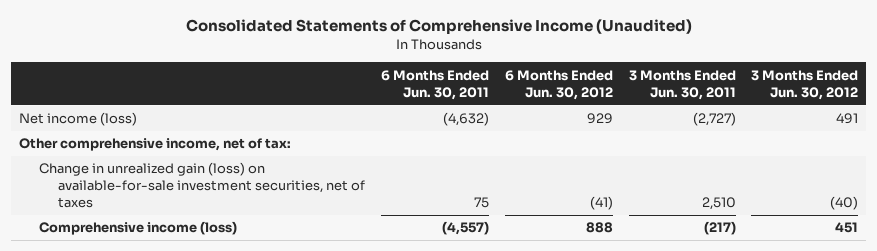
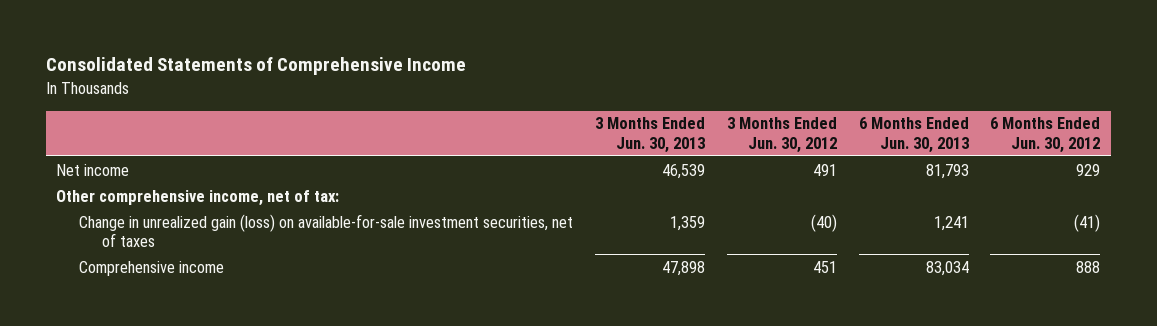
[185,19,692,35] Consolidated Statements of Comprehensive Income (Unaudited) -> [45,57,466,76] Consolidated Statements of Comprehensive Income
[381,69,490,100] 6 Months Ended Jun. 30, 2011 -> none
[628,69,736,100] 3 Months Ended Jun. 30, 2011 -> none
none -> [595,117,706,153] 3 Months Ended Jun. 30, 2013
none -> [858,117,969,153] 6 Months Ended Jun. 30, 2013
[18,112,137,127] Net income (loss) -> [56,163,130,176] Net income
[38,221,237,236] Comprehensive income (loss) -> [79,260,225,276] Comprehensive income

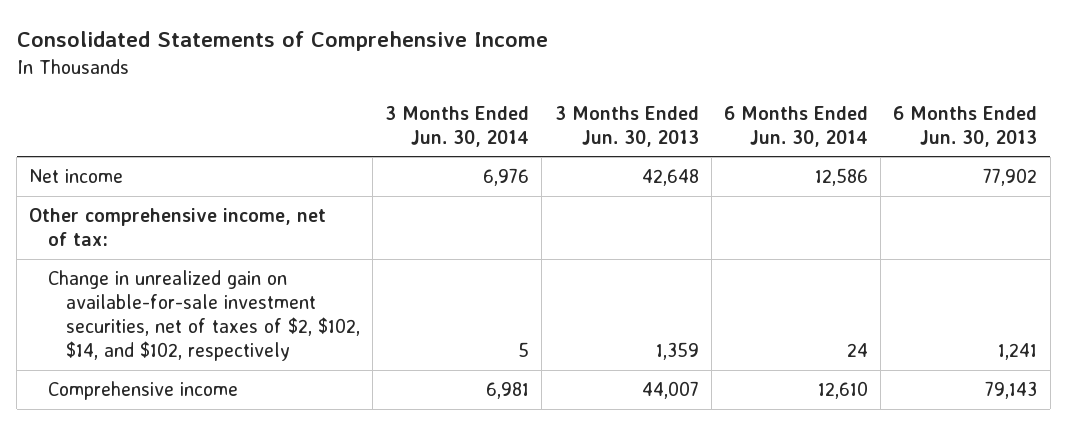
[726,117,837,153] 3 Months Ended Jun. 30, 2012 -> none
[990,117,1101,153] 6 Months Ended Jun. 30, 2012 -> none
none -> [385,105,530,147] 3 Months Ended Jun. 30, 2014
none -> [723,105,868,147] 6 Months Ended Jun. 30, 2014
[662,163,706,179] 46,539 -> [641,169,699,187] 42,648
[925,163,969,179] 81,793 -> [983,168,1038,187] 77,902
[79,213,574,248] Change in unrealized gain (loss) on available-for-sale investment securities, net of taxes -> [47,270,360,361] Change in unrealized gain on available-for-sale investment securities, net of taxes of $2, $102, $14, and $102, respectively
[662,260,706,276] 47,898 -> [641,381,699,400] 44,007
[925,260,969,276] 83,034 -> [985,381,1038,400] 79,143

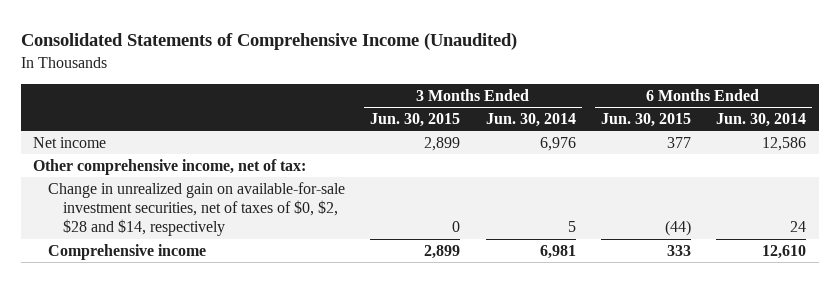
[16,31,548,52] Consolidated Statements of Comprehensive Income -> [20,32,517,50] Consolidated Statements of Comprehensive Income (Unaudited)
[554,105,699,147] 3 Months Ended Jun. 30, 2013 -> none
[893,105,1038,147] 6 Months Ended Jun. 30, 2013 -> none
none -> [370,113,461,128] Jun. 30, 2015
none -> [600,113,691,128] Jun. 30, 2015
[47,270,360,361] Change in unrealized gain on available-for-sale investment securities, net of taxes of $2, $102, $14, and $102, respectively -> [48,181,346,237] Change in unrealized gain on available-for-sale investment securities, net of taxes of $0, $2, $28 and $14, respectively

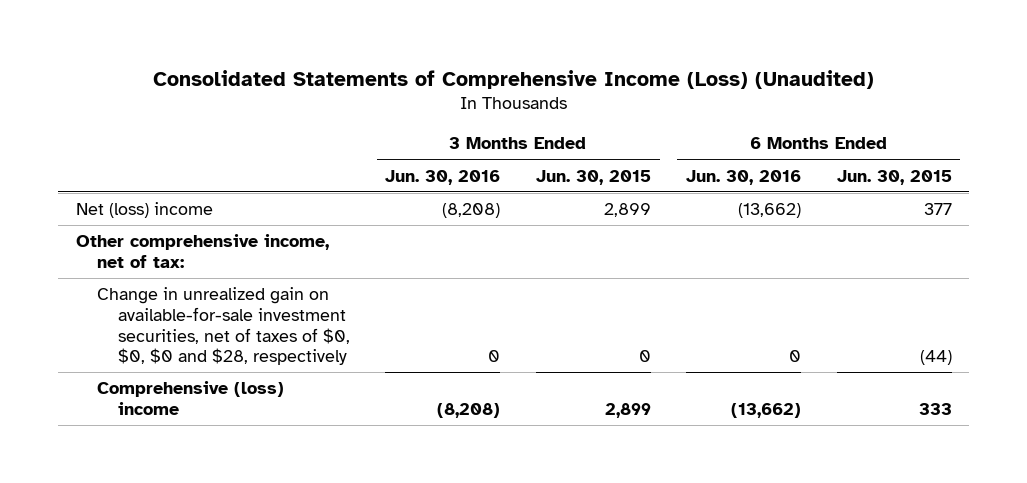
[20,32,517,50] Consolidated Statements of Comprehensive Income (Unaudited) -> [152,69,874,89] Consolidated Statements of Comprehensive Income (Loss) (Unaudited)
[485,113,576,128] Jun. 30, 2014 -> none
[716,113,807,128] Jun. 30, 2014 -> none
none -> [385,169,501,185] Jun. 30, 2016
none -> [686,169,802,185] Jun. 30, 2016
[33,136,107,148] Net income -> [75,202,213,219] Net (loss) income
[48,181,346,237] Change in unrealized gain on available-for-sale investment securities, net of taxes of $0, $2, $28 and $14, respectively -> [96,287,350,366] Change in unrealized gain on available-for-sale investment securities, net of taxes of $0, $0, $0 and $28, respectively
[48,243,207,260] Comprehensive income -> [96,381,284,415] Comprehensive (loss) income

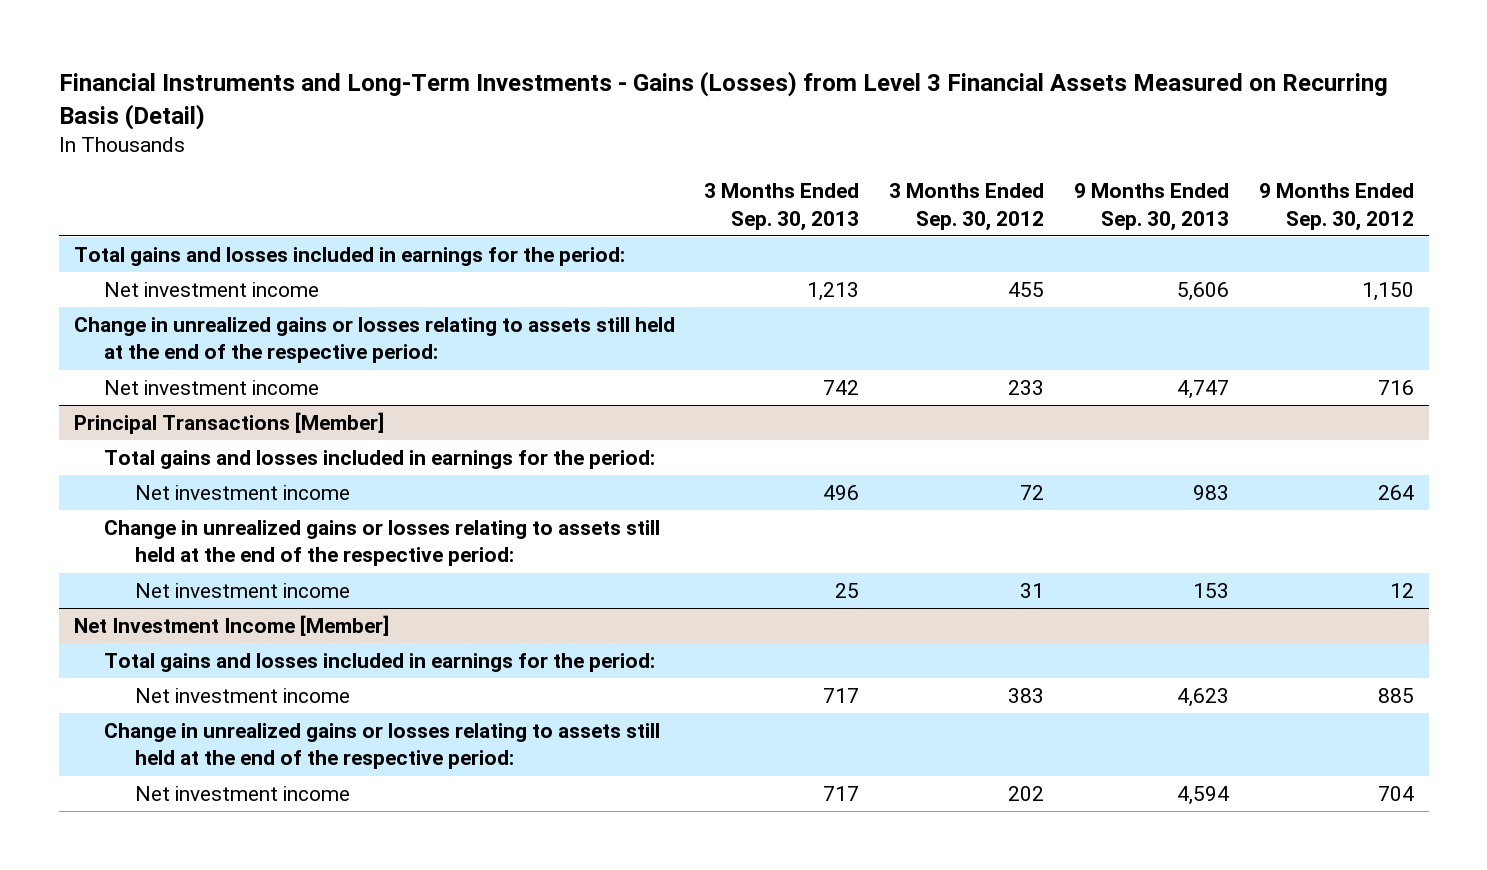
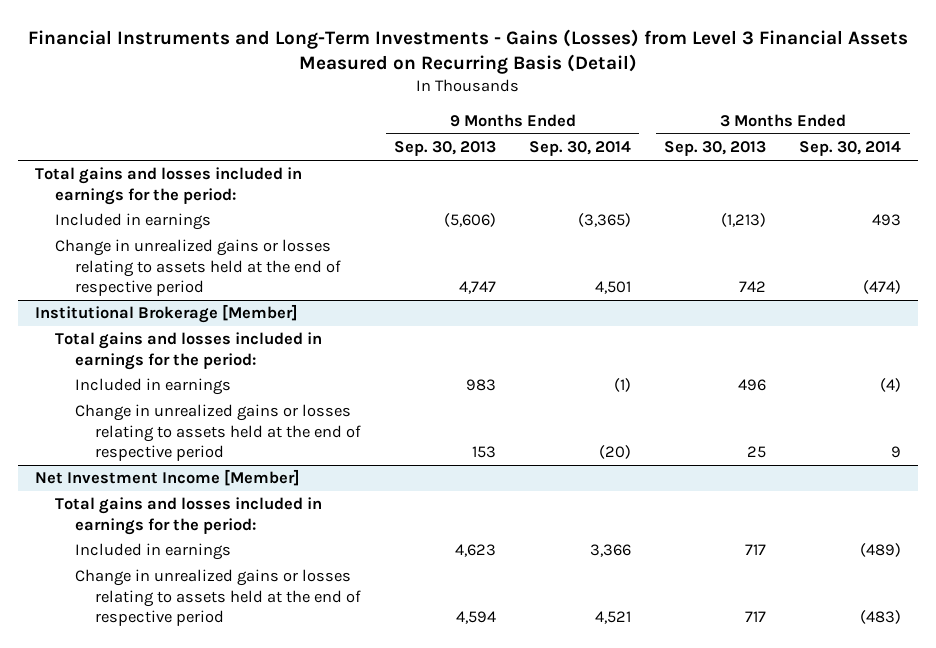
[889,183,1045,231] 3 Months Ended Sep. 30, 2012 -> none
[1258,183,1414,231] 9 Months Ended Sep. 30, 2012 -> none
none -> [529,141,632,157] Sep. 30, 2014
none -> [799,141,902,157] Sep. 30, 2014
[104,282,320,298] Net investment income -> none
[73,317,675,364] Change in unrealized gains or losses relating to assets still held at the end of the respective period: -> none
[73,412,384,435] Principal Transactions [Member] -> none
none -> [54,213,211,231] Included in earnings
[104,380,320,396] Net investment income -> [54,239,341,296] Change in unrealized gains or losses relating to assets held at the end of respective period
none -> [34,304,298,324] Institutional Brokerage [Member]
[104,520,661,567] Change in unrealized gains or losses relating to assets still held at the end of the respective period: -> none
[135,485,351,501] Net investment income -> [74,378,231,396] Included in earnings
[135,583,351,599] Net investment income -> [74,404,361,461] Change in unrealized gains or losses relating to assets held at the end of respective period
[104,723,661,770] Change in unrealized gains or losses relating to assets still held at the end of the respective period: -> none
[135,688,351,704] Net investment income -> [74,543,231,561] Included in earnings
[135,786,351,802] Net investment income -> [74,569,361,626] Change in unrealized gains or losses relating to assets held at the end of respective period

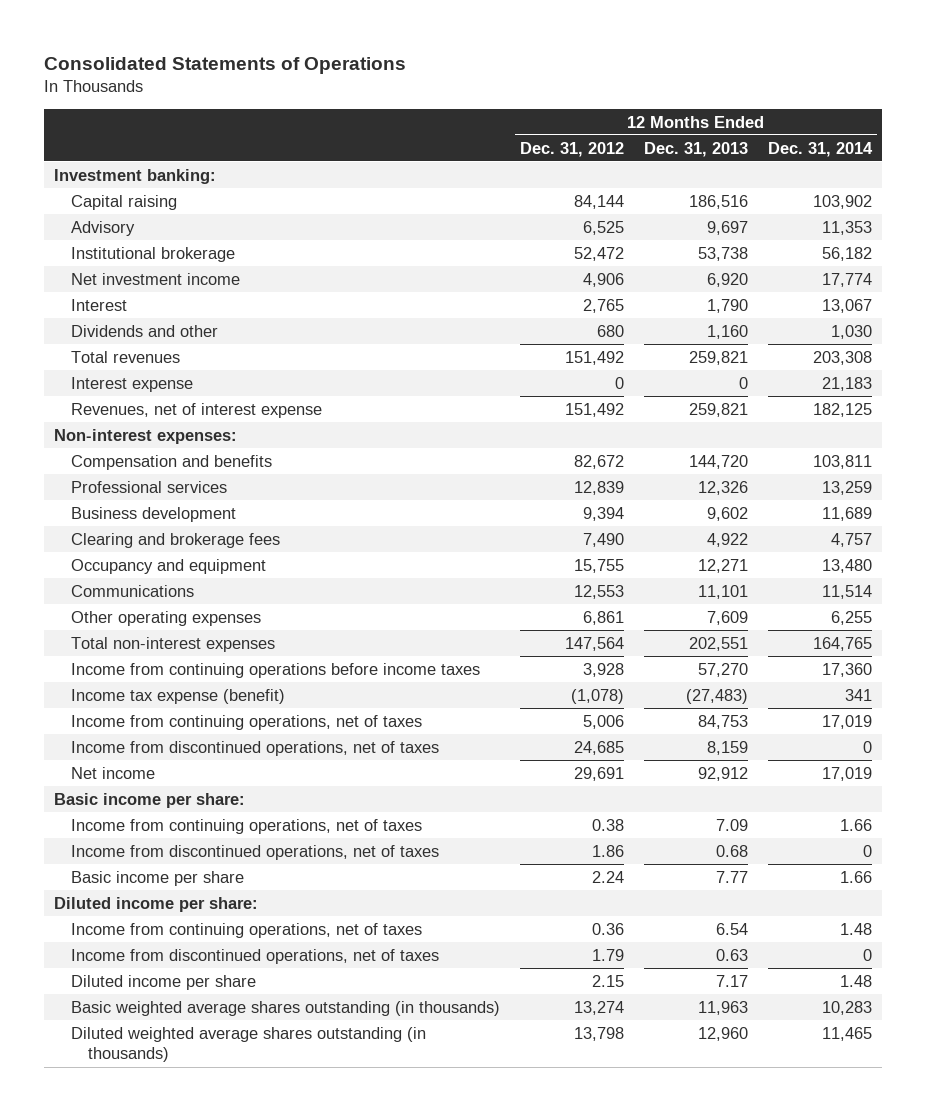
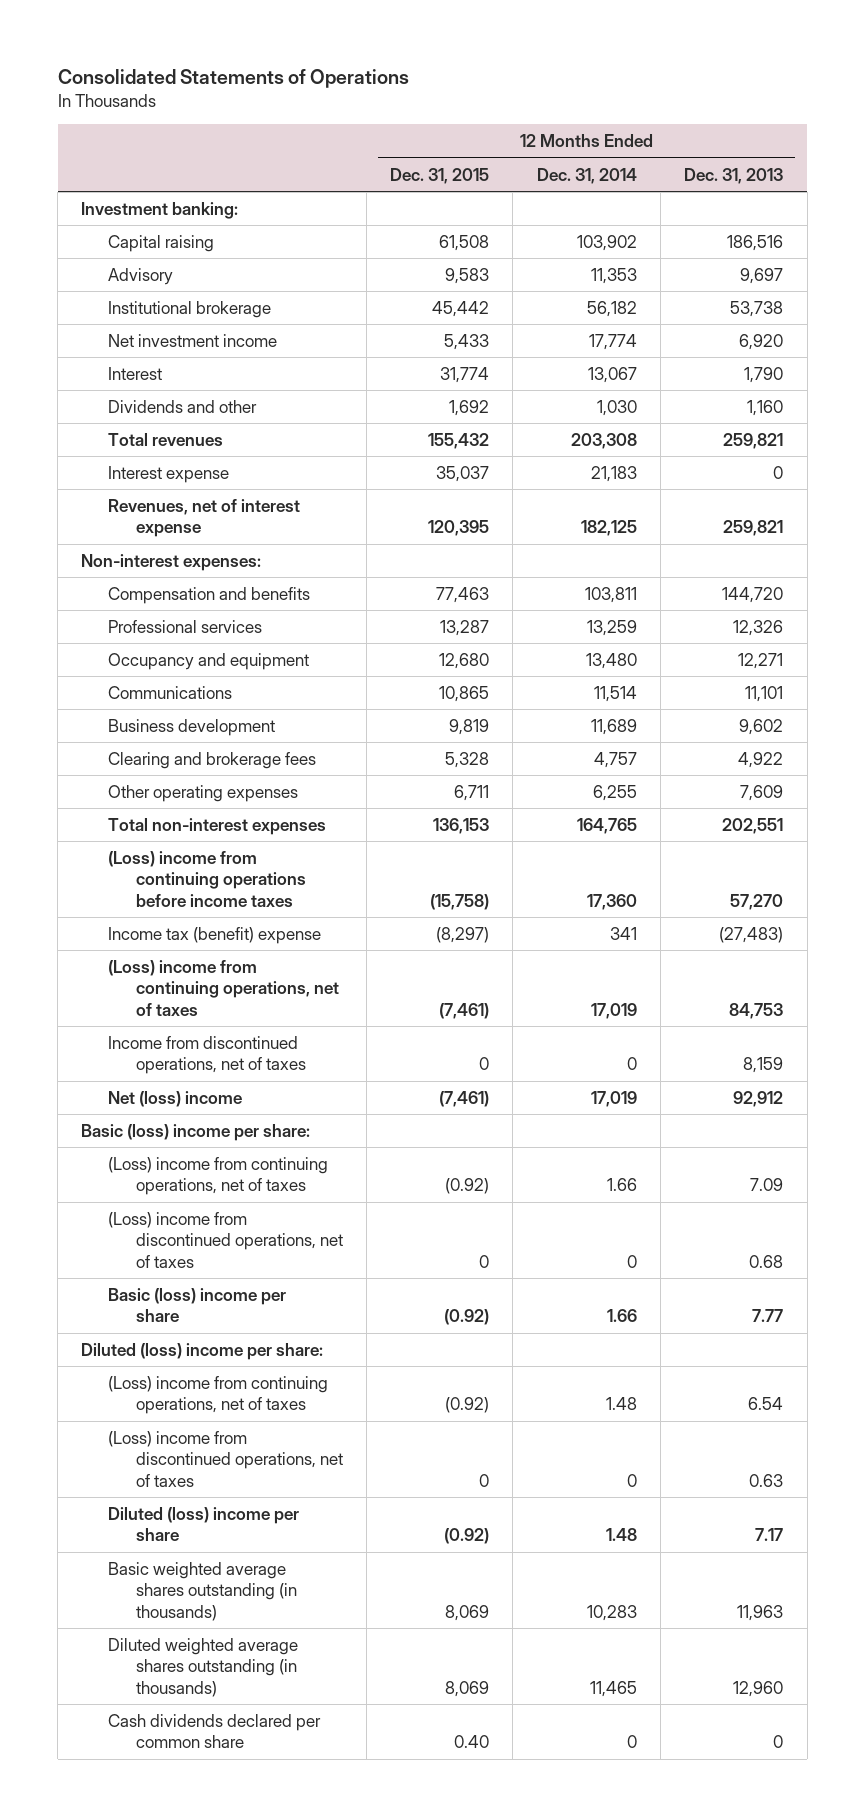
[520,141,625,157] Dec. 31, 2012 -> none
none -> [390,167,490,184] Dec. 31, 2015
[70,506,236,522] Business development -> [108,718,276,736] Business development
[70,532,280,548] Clearing and brokerage fees -> [108,751,317,769] Clearing and brokerage fees
[70,662,480,678] Income from continuing operations before income taxes -> [108,850,306,907] (Loss) income from continuing operations before income taxes
[70,688,285,704] Income tax expense (benefit) -> [108,926,322,944] Income tax (benefit) expense
[70,714,422,730] Income from continuing operations, net of taxes -> [108,959,339,1016] (Loss) income from continuing operations, net of taxes
[70,766,155,779] Net income -> [108,1090,243,1107] Net (loss) income
[54,792,246,808] Basic income per share: -> [81,1123,311,1141] Basic (loss) income per share:
[70,818,422,834] Income from continuing operations, net of taxes -> [108,1156,329,1196] (Loss) income from continuing operations, net of taxes
[70,844,439,860] Income from discontinued operations, net of taxes -> [108,1211,343,1268] (Loss) income from discontinued operations, net of taxes
[70,870,244,886] Basic income per share -> [108,1287,287,1323] Basic (loss) income per share
[54,896,259,912] Diluted income per share: -> [81,1342,324,1360] Diluted (loss) income per share:
[70,922,422,938] Income from continuing operations, net of taxes -> [108,1375,329,1415] (Loss) income from continuing operations, net of taxes
[70,948,439,964] Income from discontinued operations, net of taxes -> [108,1430,343,1487] (Loss) income from discontinued operations, net of taxes
[70,974,256,990] Diluted income per share -> [108,1506,300,1542] Diluted (loss) income per share
none -> [108,1713,322,1749] Cash dividends declared per common share

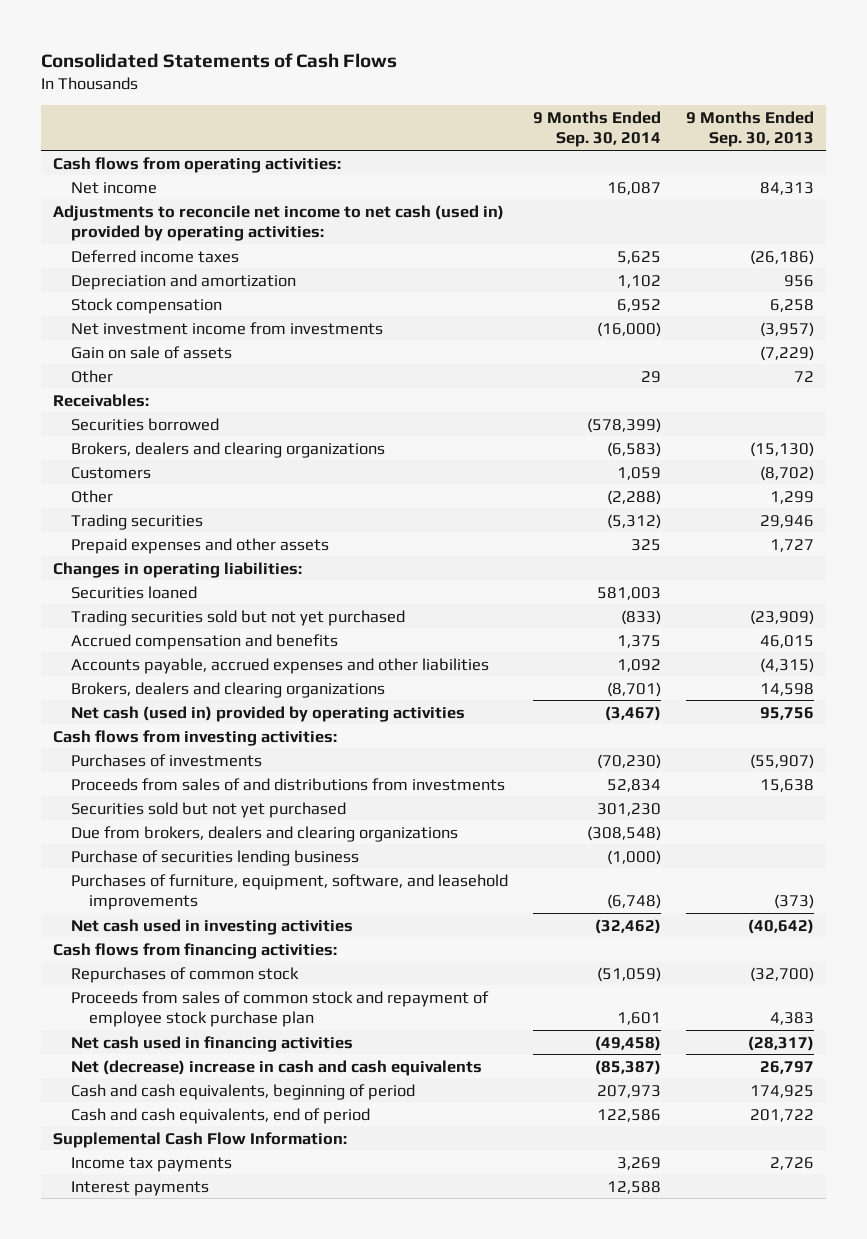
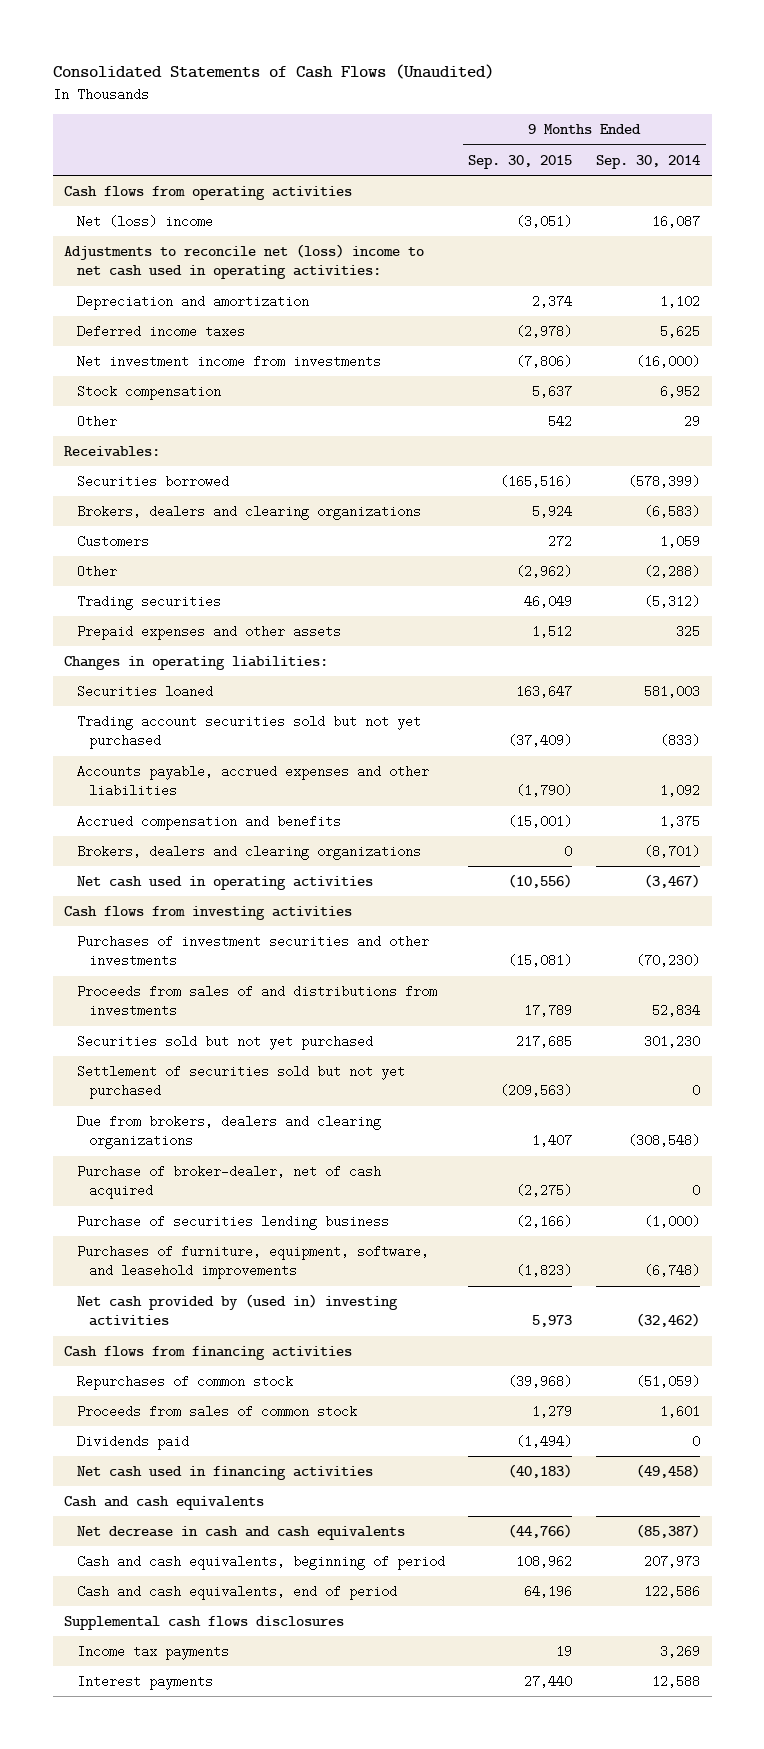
[41,52,398,68] Consolidated Statements of Cash Flows -> [52,64,494,80] Consolidated Statements of Cash Flows (Unaudited)
[685,110,814,148] 9 Months Ended Sep. 30, 2013 -> none
none -> [468,154,573,169] Sep. 30, 2015
[53,156,342,173] Cash flows from operating activities: -> [64,186,353,201] Cash flows from operating activities
[71,181,158,194] Net income -> [76,215,213,229] Net (loss) income
[53,204,505,241] Adjustments to reconcile net income to net cash (used in) provided by operating activities: -> [64,244,425,280] Adjustments to reconcile net (loss) income to net cash used in operating activities:
[71,249,240,263] Deferred income taxes -> [76,325,245,339] Deferred income taxes
[71,345,233,359] Gain on sale of assets -> none
[71,297,223,314] Stock compensation -> [76,385,221,401] Stock compensation
[71,609,406,626] Trading securities sold but not yet purchased -> [76,715,421,750] Trading account securities sold but not yet purchased
[71,633,339,650] Accrued compensation and benefits -> [76,815,341,831] Accrued compensation and benefits
[71,705,466,722] Net cash (used in) provided by operating activities -> [76,876,373,891] Net cash used in operating activities
[53,729,338,746] Cash flows from investing activities: -> [64,906,353,921] Cash flows from investing activities
[71,753,263,767] Purchases of investments -> [76,935,429,968] Purchases of investment securities and other investments
none -> [76,1065,405,1100] Settlement of securities sold but not yet purchased
none -> [76,1165,381,1200] Purchase of broker-dealer, net of cash acquired
[71,918,354,935] Net cash used in investing activities -> [76,1294,398,1327] Net cash provided by (used in) investing activities
[53,942,338,959] Cash flows from financing activities: -> [64,1346,353,1361] Cash flows from financing activities
[71,990,490,1027] Proceeds from sales of common stock and repayment of employee stock purchase plan -> [76,1405,357,1419] Proceeds from sales of common stock
none -> [76,1435,189,1451] Dividends paid
none -> [64,1496,265,1511] Cash and cash equivalents
[71,1059,483,1076] Net (decrease) increase in cash and cash equivalents -> [76,1526,405,1541] Net decrease in cash and cash equivalents
[53,1131,348,1148] Supplemental Cash Flow Information: -> [64,1616,345,1631] Supplemental cash flows disclosures

